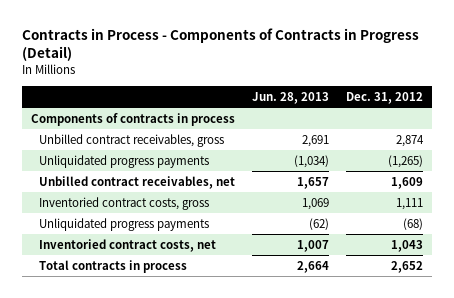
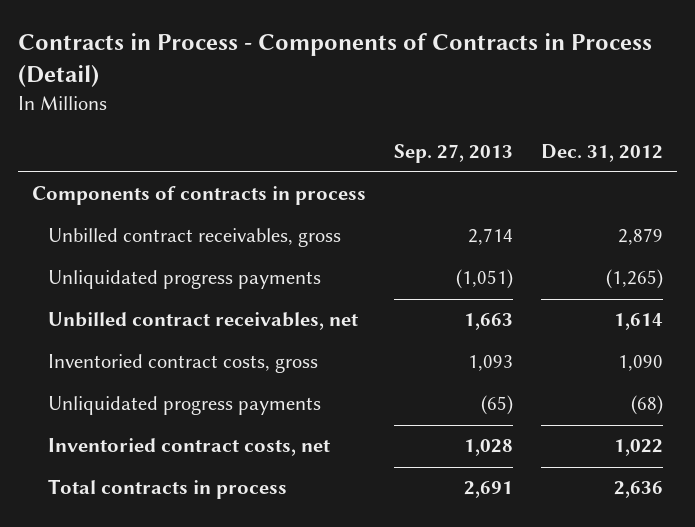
[22,28,420,62] Contracts in Process - Components of Contracts in Progress (Detail) -> [17,32,652,87] Contracts in Process - Components of Contracts in Process (Detail)
[252,91,330,104] Jun. 28, 2013 -> none
none -> [393,143,513,163] Sep. 27, 2013
[396,134,425,147] 2,874 -> [618,228,664,246] 2,879
[391,176,424,189] 1,609 -> [614,313,664,331] 1,614
[396,197,424,210] 1,111 -> [618,355,664,372] 1,090
[391,239,424,252] 1,043 -> [614,439,664,457] 1,022
[391,260,424,273] 2,652 -> [614,481,664,499] 2,636

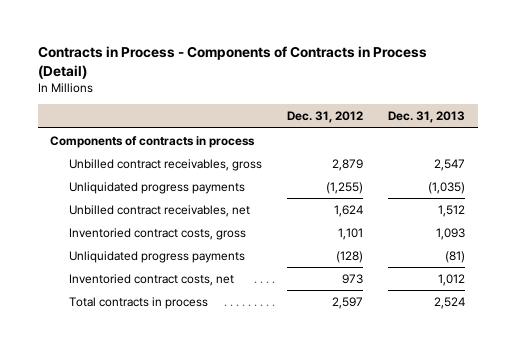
[393,143,513,163] Sep. 27, 2013 -> none
none -> [388,111,466,124] Dec. 31, 2013
[606,269,664,290] (1,265) -> [326,182,364,195] (1,255)
[614,313,664,331] 1,614 -> [334,205,364,218] 1,624
[618,355,664,372] 1,090 -> [338,228,364,241] 1,101
[631,395,664,416] (68) -> [336,251,364,264] (128)
[614,439,664,457] 1,022 -> [342,274,364,285] 973
[614,481,664,499] 2,636 -> [332,297,364,310] 2,597

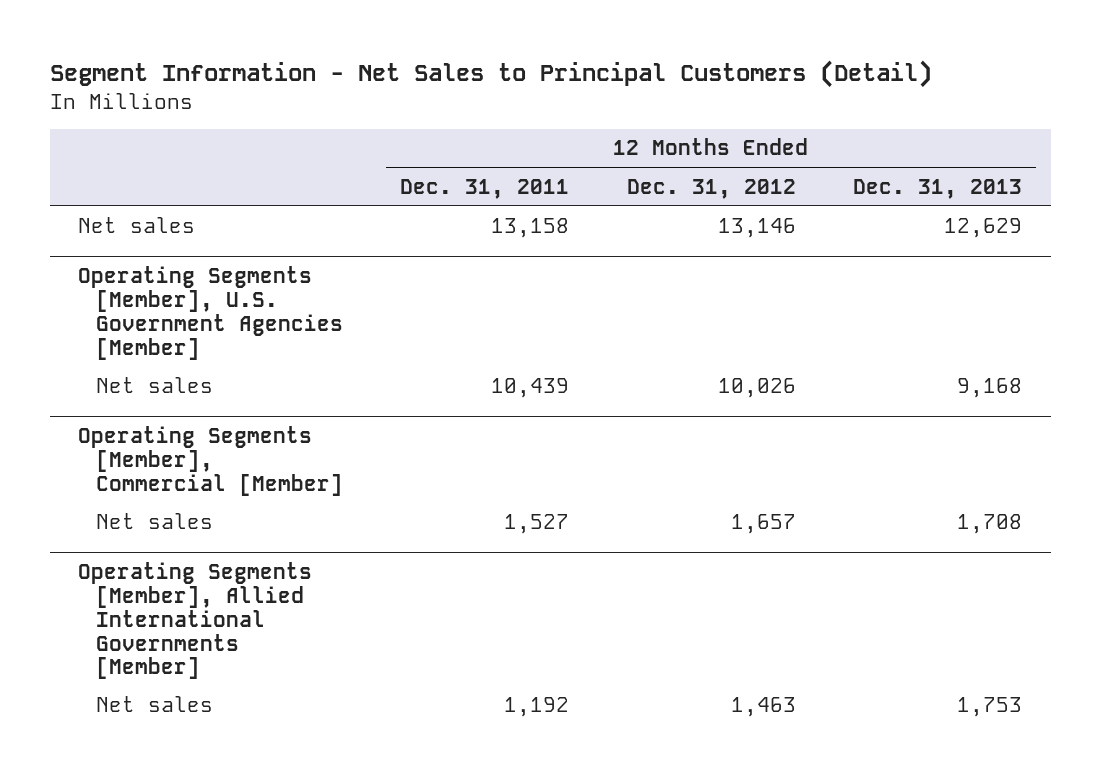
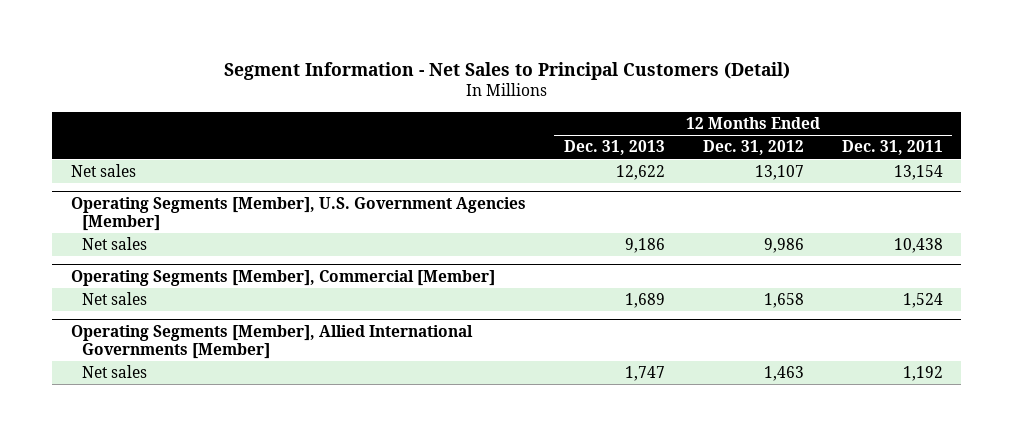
[491,218,570,239] 13,158 -> [893,165,943,181] 13,154
[717,218,796,239] 13,146 -> [754,165,804,181] 13,107
[944,218,1023,239] 12,629 -> [615,165,665,181] 12,622
[491,378,570,399] 10,439 -> [893,238,943,254] 10,438
[717,378,796,399] 10,026 -> [763,238,804,254] 9,986
[957,378,1023,399] 9,168 -> [624,238,665,254] 9,186
[504,514,570,535] 1,527 -> [902,293,943,309] 1,524
[730,514,796,535] 1,657 -> [763,293,804,309] 1,658
[957,514,1023,535] 1,708 -> [624,293,665,309] 1,689
[957,697,1023,718] 1,753 -> [624,366,665,382] 1,747

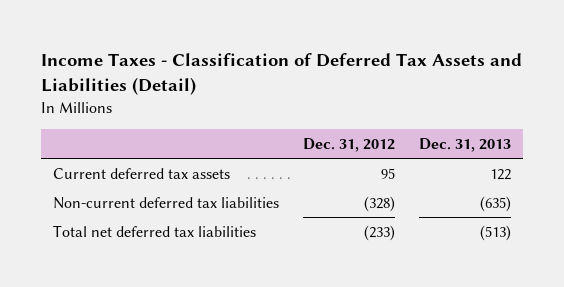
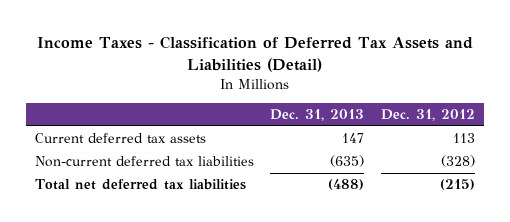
[380,167,395,179] 95 -> [453,133,476,144] 113
[489,168,511,180] 122 -> [342,133,365,144] 147
[363,224,395,241] (233) -> [440,179,476,191] (215)
[479,224,511,241] (513) -> [328,179,365,191] (488)

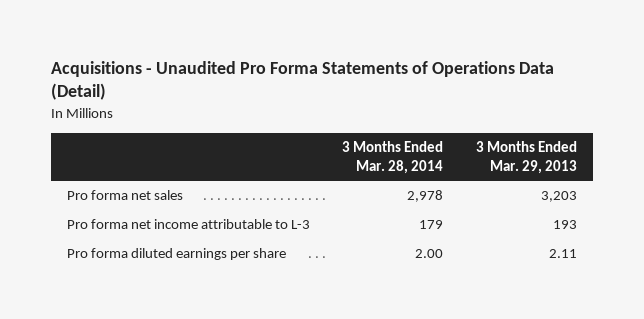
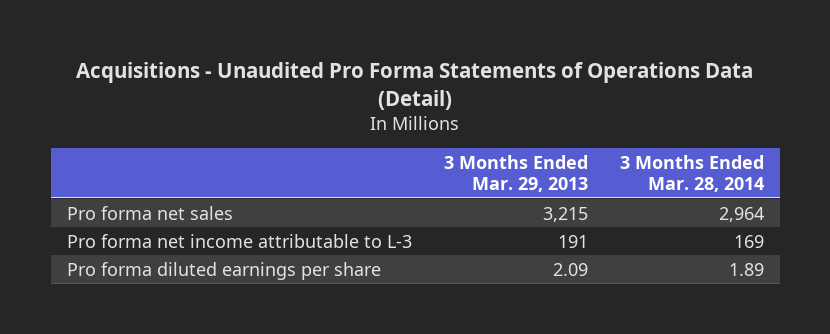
[407,190,444,203] 2,978 -> [718,206,764,222] 2,964
[541,191,578,203] 3,203 -> [542,206,588,222] 3,215
[419,220,444,230] 179 -> [733,234,764,248] 169
[553,220,578,230] 193 -> [557,234,588,248] 191
[415,249,444,259] 2.00 -> [728,262,764,276] 1.89
[549,249,578,259] 2.11 -> [552,262,588,276] 2.09

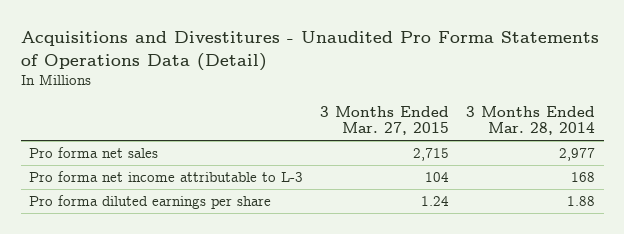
[76,62,754,111] Acquisitions - Unaudited Pro Forma Statements of Operations Data (Detail) -> [20,31,599,71] Acquisitions and Divestitures - Unaudited Pro Forma Statements of Operations Data (Detail)
[443,154,588,192] 3 Months Ended Mar. 29, 2013 -> none
none -> [320,105,450,136] 3 Months Ended Mar. 27, 2015
[718,206,764,222] 2,964 -> [559,147,596,161] 2,977
[733,234,764,248] 169 -> [571,171,596,182] 168
[728,262,764,276] 1.89 -> [567,195,596,206] 1.88

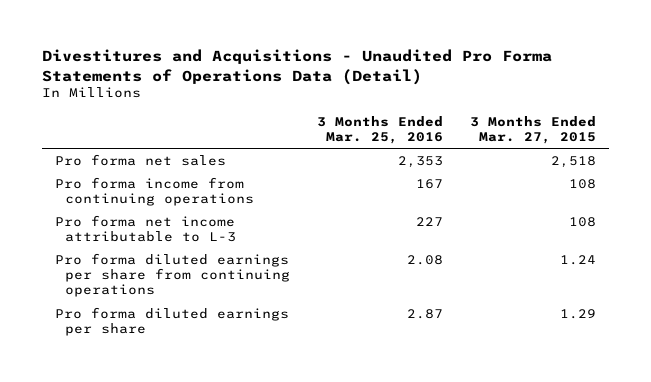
[20,31,599,71] Acquisitions and Divestitures - Unaudited Pro Forma Statements of Operations Data (Detail) -> [41,49,552,85] Divestitures and Acquisitions - Unaudited Pro Forma Statements of Operations Data (Detail)
[466,105,596,136] 3 Months Ended Mar. 28, 2014 -> none
none -> [316,115,443,145] 3 Months Ended Mar. 25, 2016
[413,147,450,161] 2,715 -> [550,155,596,168] 2,518
none -> [55,176,254,207] Pro forma income from continuing operations
[425,171,450,182] 104 -> [568,216,596,227] 108
none -> [55,252,290,298] Pro forma diluted earnings per share from continuing operations
[421,195,450,206] 1.24 -> [559,308,596,319] 1.29

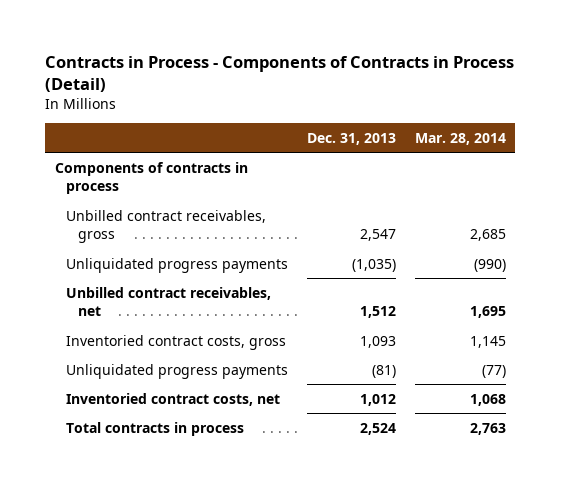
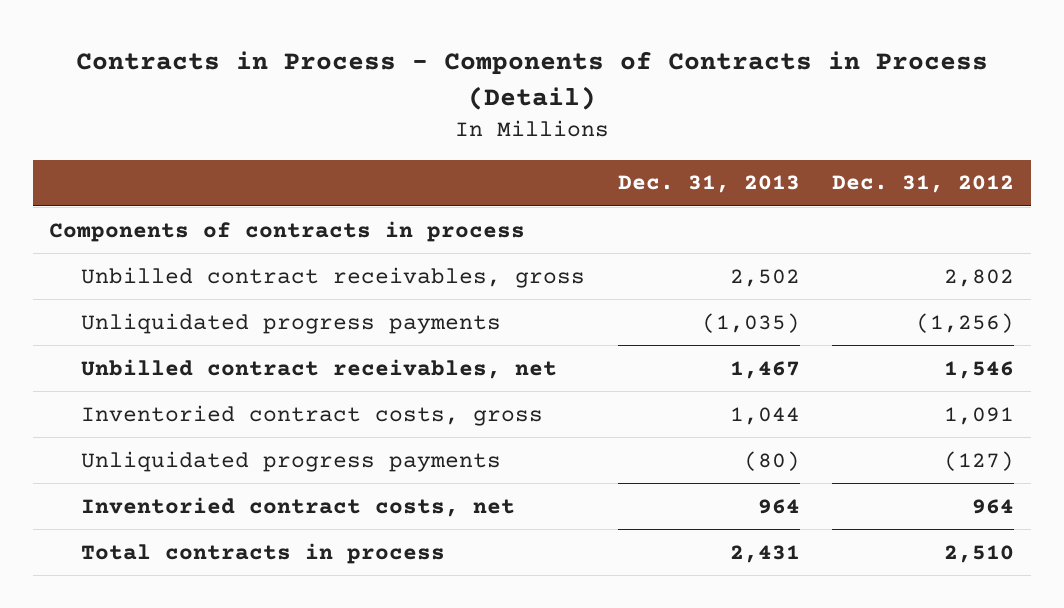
[414,132,506,145] Mar. 28, 2014 -> none
none -> [832,175,1015,194] Dec. 31, 2012
[360,229,397,242] 2,547 -> [729,268,800,287] 2,502
[360,306,397,319] 1,512 -> [729,360,800,379] 1,467
[360,335,397,348] 1,093 -> [729,406,800,425] 1,044
[372,364,397,378] (81) -> [743,450,800,471] (80)
[360,393,397,406] 1,012 -> [757,498,800,514] 964
[360,422,397,435] 2,524 -> [729,544,800,563] 2,431

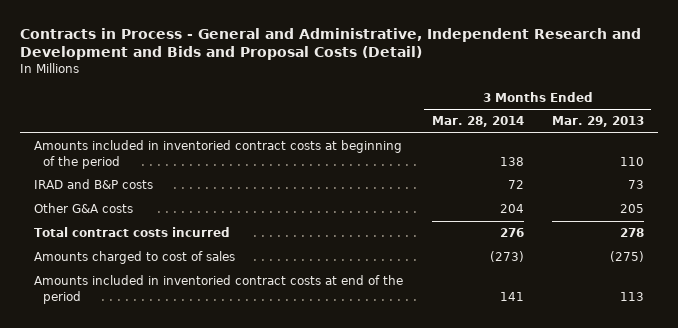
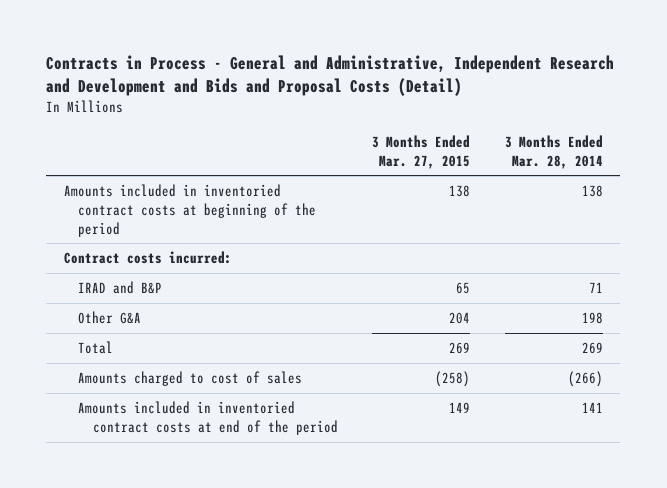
[551,116,644,128] Mar. 29, 2013 -> none
none -> [372,134,471,169] 3 Months Ended Mar. 27, 2015
none -> [63,251,232,265] Contract costs incurred:
[34,179,154,190] IRAD and B&P costs -> [78,281,163,295] IRAD and B&P
[507,180,524,190] 72 -> [589,282,604,294] 71
[34,203,134,214] Other G&A costs -> [78,311,142,325] Other G&A
[499,204,524,214] 204 -> [582,312,604,325] 198
[34,227,231,238] Total contract costs incurred -> [78,341,114,355] Total
[499,228,524,238] 276 -> [582,342,604,355] 269
[489,251,524,263] (273) -> [568,371,604,388] (266)

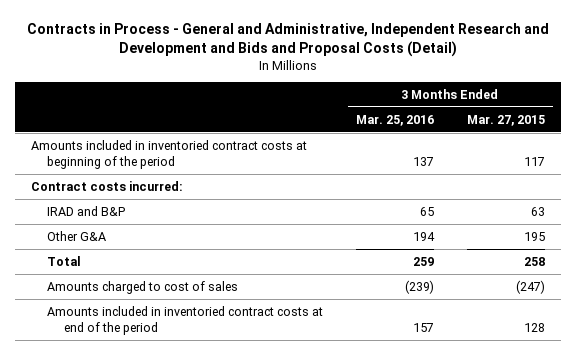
[505,134,604,169] 3 Months Ended Mar. 28, 2014 -> none
none -> [356,114,435,126] Mar. 25, 2016
[449,185,471,198] 138 -> [523,156,545,166] 117
[456,282,471,295] 65 -> [530,206,545,216] 63
[449,312,471,325] 204 -> [523,231,545,241] 195
[449,342,471,355] 269 -> [523,256,545,266] 258
[435,371,471,388] (258) -> [515,279,545,294] (247)
[449,402,471,414] 149 -> [523,322,545,332] 128

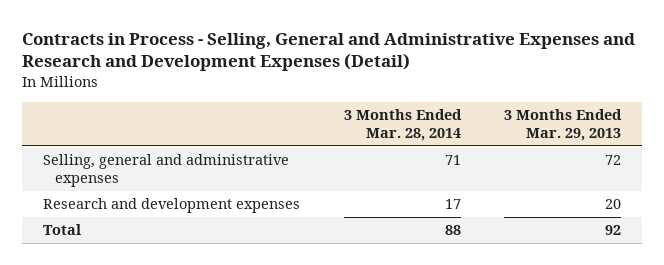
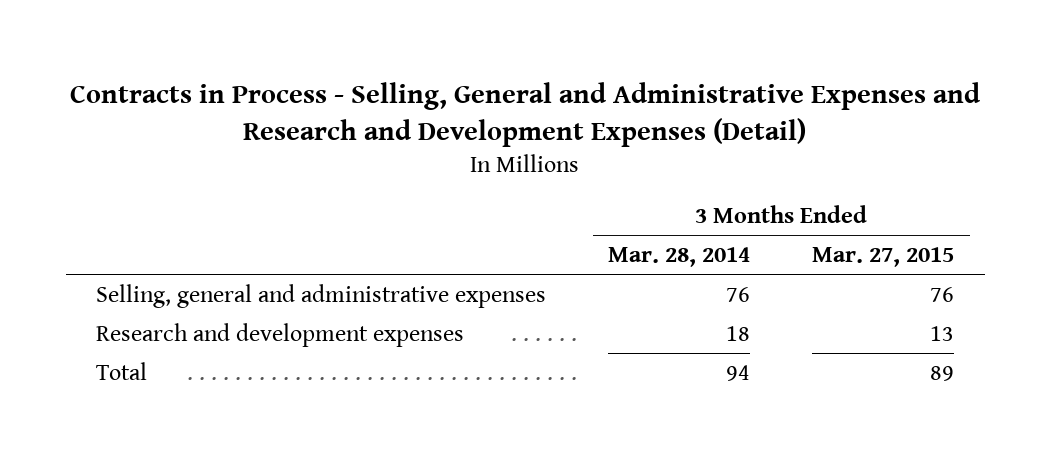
[503,108,622,141] 3 Months Ended Mar. 29, 2013 -> none
none -> [812,247,955,268] Mar. 27, 2015
[444,155,461,166] 71 -> [726,287,751,303] 76
[444,199,461,210] 17 -> [726,326,751,342] 18
[444,225,461,236] 88 -> [726,365,751,382] 94

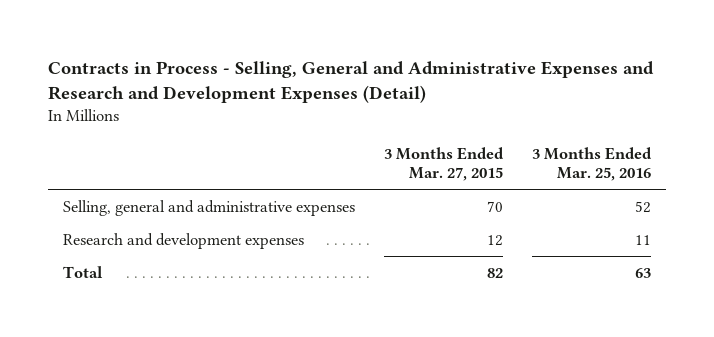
[608,247,751,268] Mar. 28, 2014 -> none
none -> [532,146,653,182] 3 Months Ended Mar. 25, 2016
[930,287,955,303] 76 -> [487,200,504,212] 70
[930,326,955,342] 13 -> [487,234,504,246] 12
[930,366,955,382] 89 -> [487,267,504,278] 82

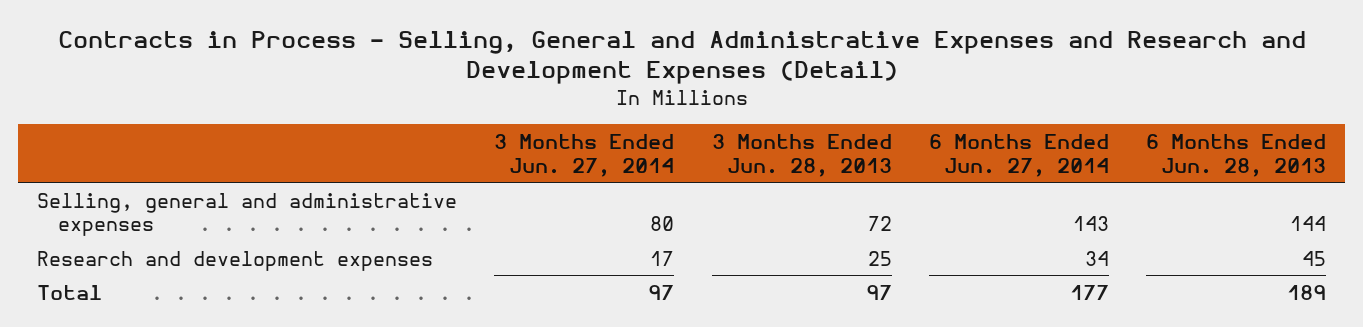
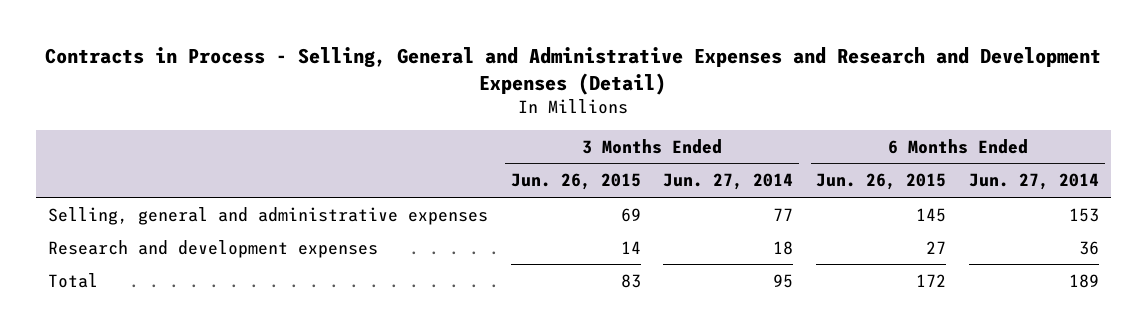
[711,133,892,177] 3 Months Ended Jun. 28, 2013 -> none
[1146,133,1327,177] 6 Months Ended Jun. 28, 2013 -> none
none -> [510,173,641,191] Jun. 26, 2015
none -> [816,173,947,191] Jun. 26, 2015
[650,216,675,232] 80 -> [773,207,794,221] 77
[1072,216,1109,232] 143 -> [1069,207,1100,222] 153
[650,250,675,266] 17 -> [773,240,794,255] 18
[1084,250,1109,266] 34 -> [1079,240,1100,255] 36
[648,284,675,300] 97 -> [773,273,794,288] 95
[1069,284,1109,300] 177 -> [1069,273,1100,288] 189

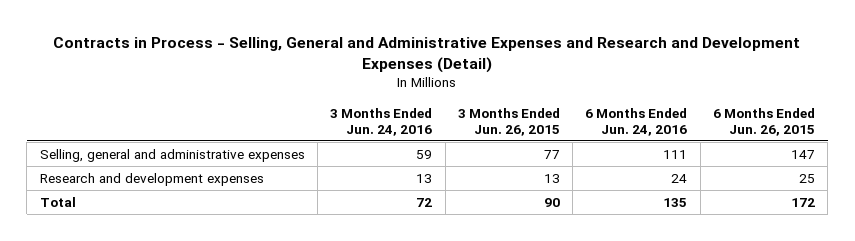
[663,173,794,191] Jun. 27, 2014 -> none
[969,173,1100,191] Jun. 27, 2014 -> none
none -> [330,107,433,136] 3 Months Ended Jun. 24, 2016
none -> [585,107,688,136] 6 Months Ended Jun. 24, 2016
[620,207,641,222] 69 -> [543,150,560,160] 77
[916,207,947,222] 145 -> [790,150,815,160] 147
[620,240,641,254] 14 -> [543,174,560,184] 13
[926,240,947,254] 27 -> [798,174,815,184] 25
[620,273,641,288] 83 -> [543,198,560,208] 90

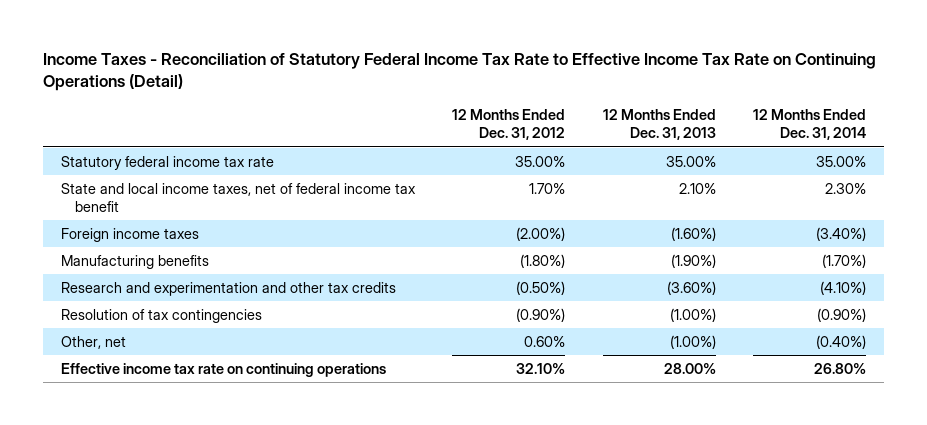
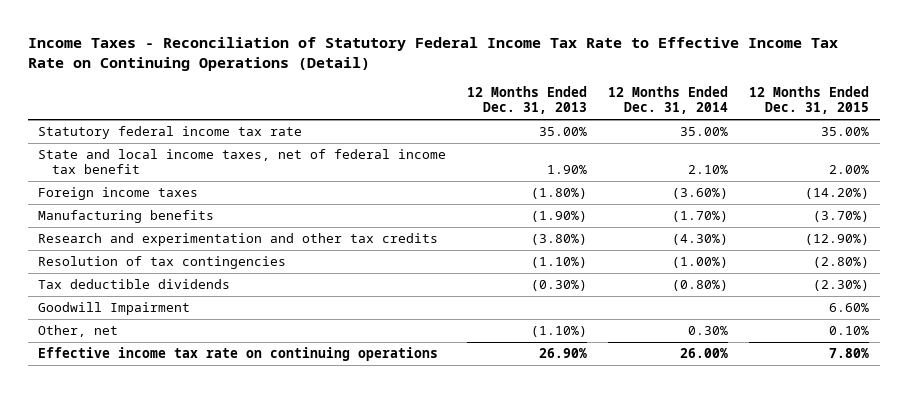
[452,109,566,141] 12 Months Ended Dec. 31, 2012 -> none
none -> [749,86,870,115] 12 Months Ended Dec. 31, 2015
[678,182,716,194] 2.10% -> [547,165,588,175] 1.90%
[824,182,866,194] 2.30% -> [688,165,729,175] 2.10%
[670,226,716,241] (1.60%) -> [531,188,588,200] (1.80%)
[815,226,866,241] (3.40%) -> [672,188,729,200] (3.60%)
[666,280,716,295] (3.60%) -> [531,234,588,246] (3.80%)
[819,280,866,295] (4.10%) -> [672,234,729,246] (4.30%)
[669,307,716,322] (1.00%) -> [531,257,588,269] (1.10%)
[816,307,866,322] (0.90%) -> [672,257,729,269] (1.00%)
none -> [38,279,231,290] Tax deductible dividends
none -> [38,302,191,316] Goodwill Impairment
[669,334,716,349] (1.00%) -> [531,326,588,338] (1.10%)
[815,334,866,349] (0.40%) -> [688,326,729,336] 0.30%
[663,362,716,374] 28.00% -> [539,348,588,359] 26.90%
[813,362,866,374] 26.80% -> [680,348,729,359] 26.00%

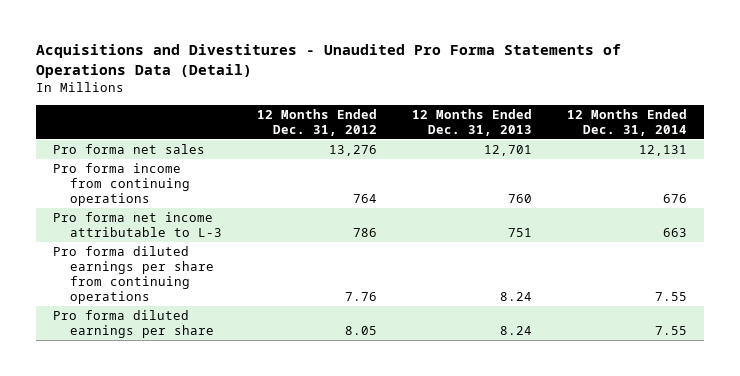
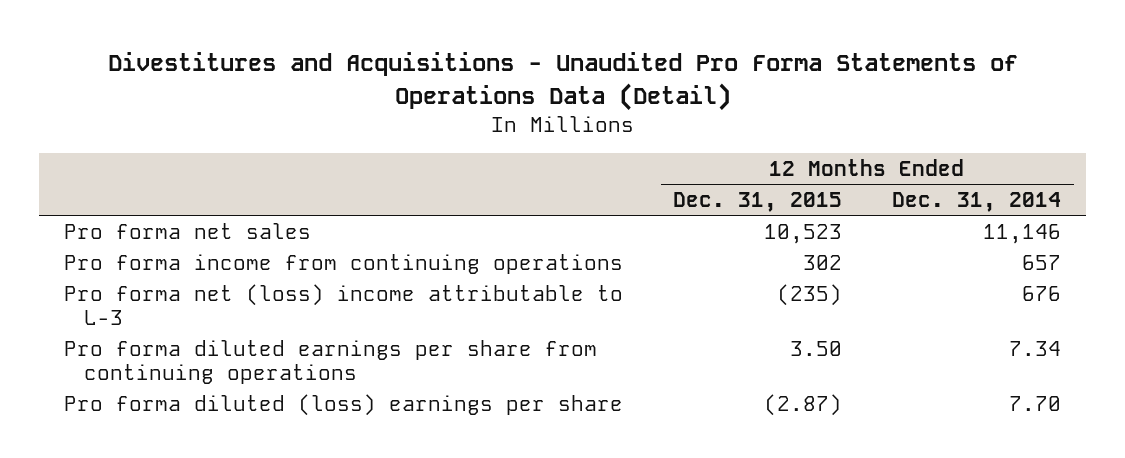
[35,44,621,79] Acquisitions and Divestitures - Unaudited Pro Forma Statements of Operations Data (Detail) -> [107,52,1018,112] Divestitures and Acquisitions - Unaudited Pro Forma Statements of Operations Data (Detail)
[257,109,378,137] 12 Months Ended Dec. 31, 2012 -> none
[411,109,532,137] 12 Months Ended Dec. 31, 2013 -> none
none -> [673,192,843,213] Dec. 31, 2015
[638,145,687,157] 12,131 -> [983,223,1062,244] 11,146
[662,194,687,204] 676 -> [1022,254,1062,270] 657
[53,212,223,238] Pro forma net income attributable to L-3 -> [63,283,623,326] Pro forma net (loss) income attributable to L-3
[662,228,687,238] 663 -> [1022,285,1062,301] 676
[654,292,687,302] 7.55 -> [1009,340,1062,356] 7.34
[53,310,215,339] Pro forma diluted earnings per share -> [63,393,623,416] Pro forma diluted (loss) earnings per share
[654,326,687,336] 7.55 -> [1009,395,1062,411] 7.70

